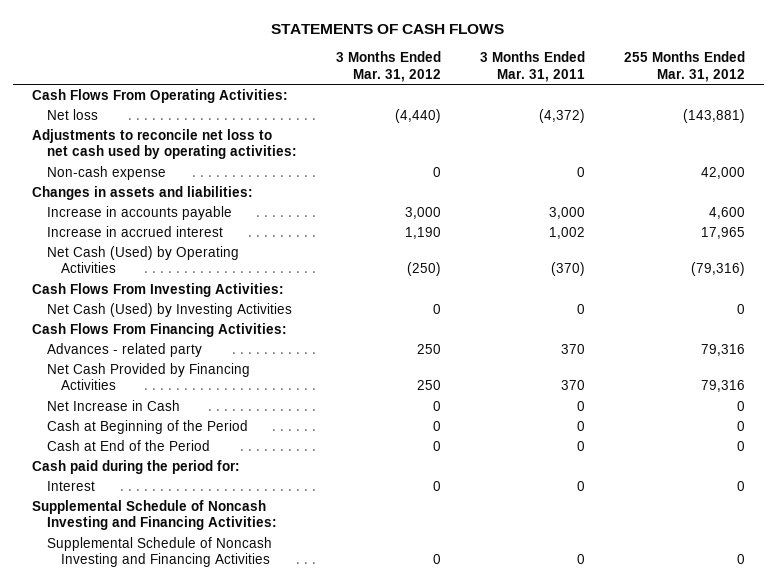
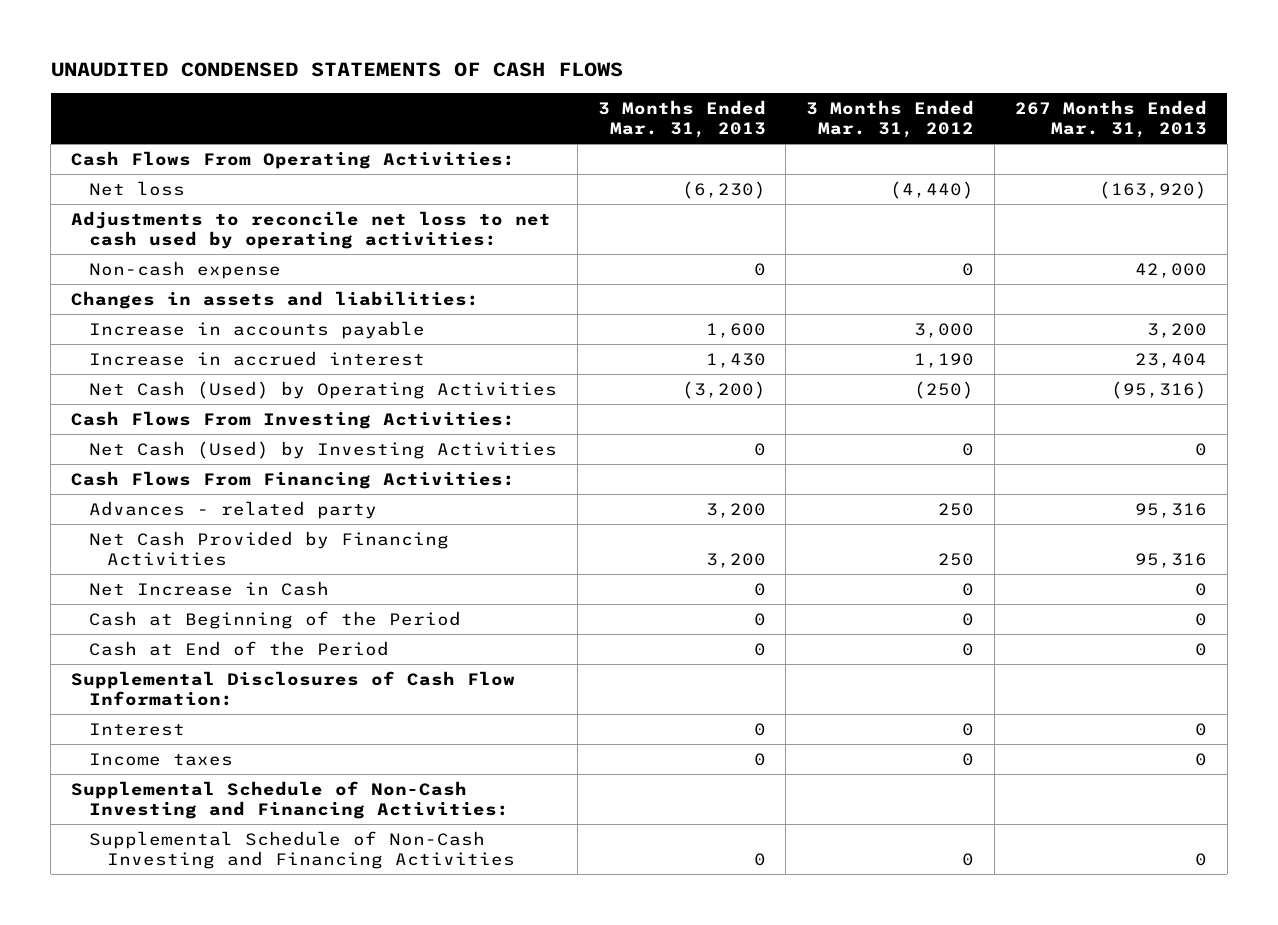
[271,23,505,34] STATEMENTS OF CASH FLOWS -> [50,62,623,78] UNAUDITED CONDENSED STATEMENTS OF CASH FLOWS
[479,51,585,82] 3 Months Ended Mar. 31, 2011 -> none
[623,51,745,82] 255 Months Ended Mar. 31, 2012 -> none
none -> [597,99,766,139] 3 Months Ended Mar. 31, 2013
none -> [1015,99,1208,139] 267 Months Ended Mar. 31, 2013
[32,459,241,474] Cash paid during the period for: -> none
none -> [71,670,516,707] Supplemental Disclosures of Cash Flow Information:
none -> [88,752,233,766] Income taxes
[32,499,277,531] Supplemental Schedule of Noncash Investing and Financing Activities: -> [71,780,509,820] Supplemental Schedule of Non-Cash Investing and Financing Activities:
[46,536,272,568] Supplemental Schedule of Noncash Investing and Financing Activities -> [88,830,515,870] Supplemental Schedule of Non-Cash Investing and Financing Activities

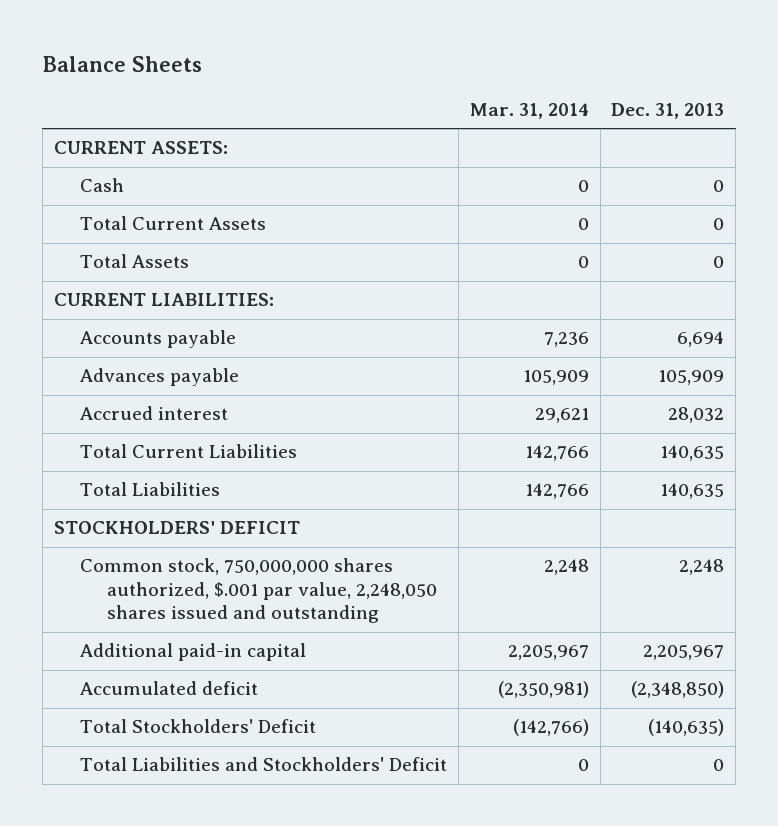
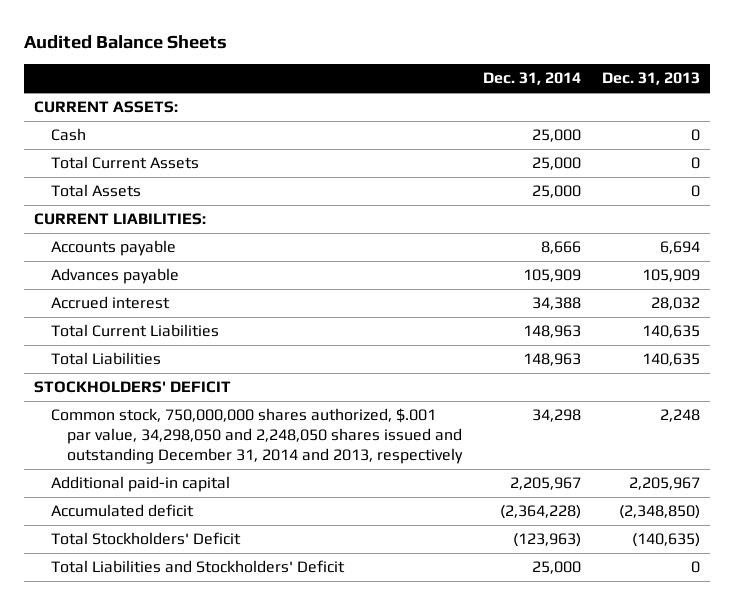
[42,55,203,72] Balance Sheets -> [23,35,227,50] Audited Balance Sheets
[469,103,589,120] Mar. 31, 2014 -> none
none -> [483,72,582,86] Dec. 31, 2014
[80,558,438,624] Common stock, 750,000,000 shares authorized, $.001 par value, 2,248,050 shares issued and outstanding -> [50,408,464,464] Common stock, 750,000,000 shares authorized, $.001 par value, 34,298,050 and 2,248,050 shares issued and outstanding December 31, 2014 and 2013, respectively

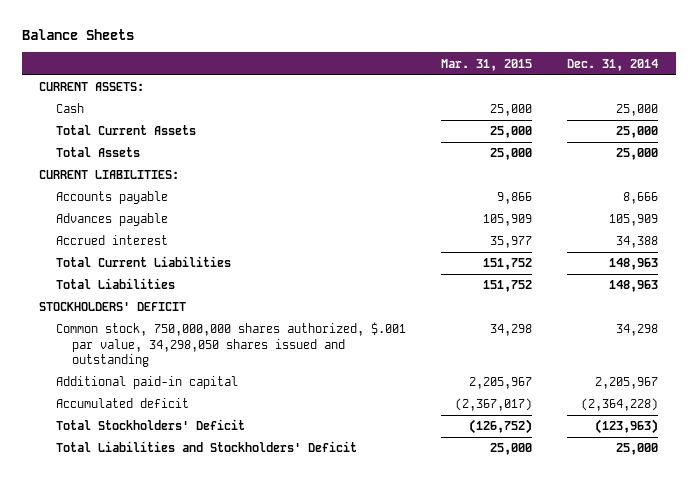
[23,35,227,50] Audited Balance Sheets -> [21,29,134,41] Balance Sheets
[601,72,700,86] Dec. 31, 2013 -> none
none -> [441,58,533,71] Mar. 31, 2015
[50,408,464,464] Common stock, 750,000,000 shares authorized, $.001 par value, 34,298,050 and 2,248,050 shares issued and outstanding December 31, 2014 and 2013, respectively -> [55,322,406,368] Common stock, 750,000,000 shares authorized, $.001 par value, 34,298,050 shares issued and outstanding

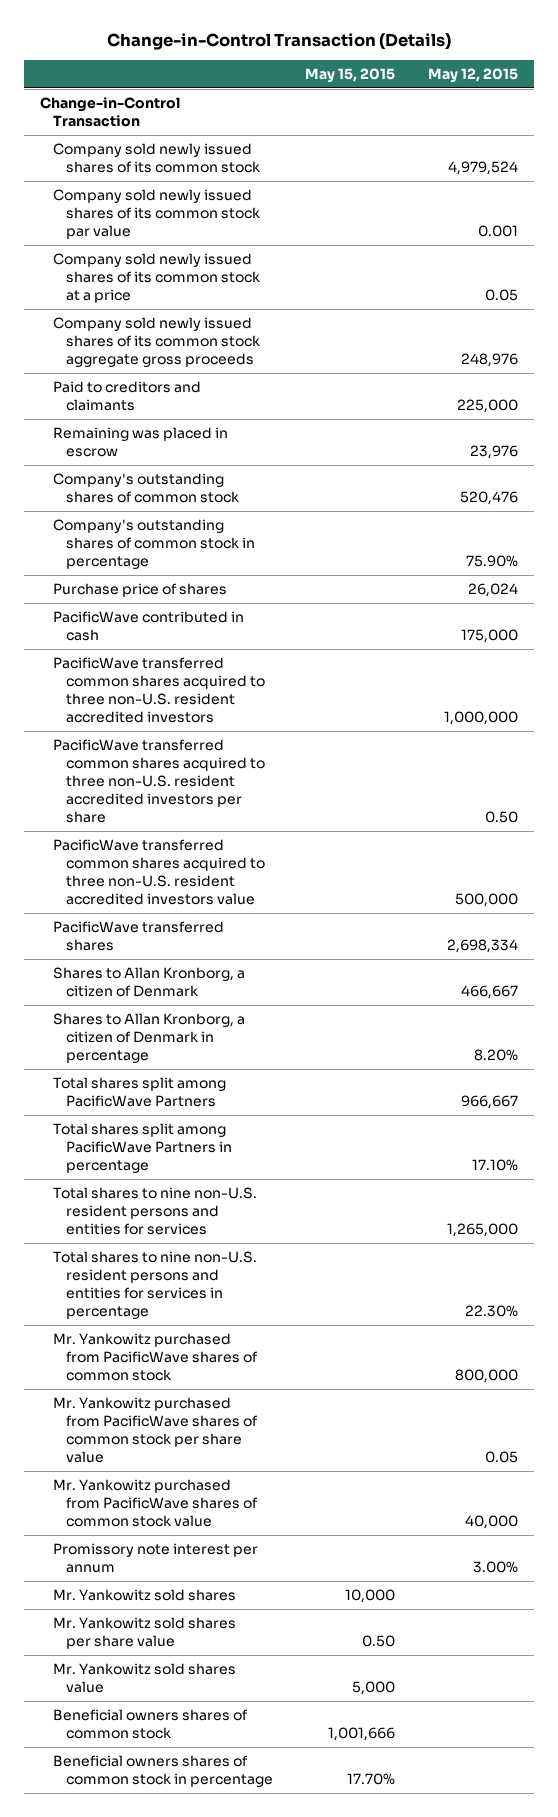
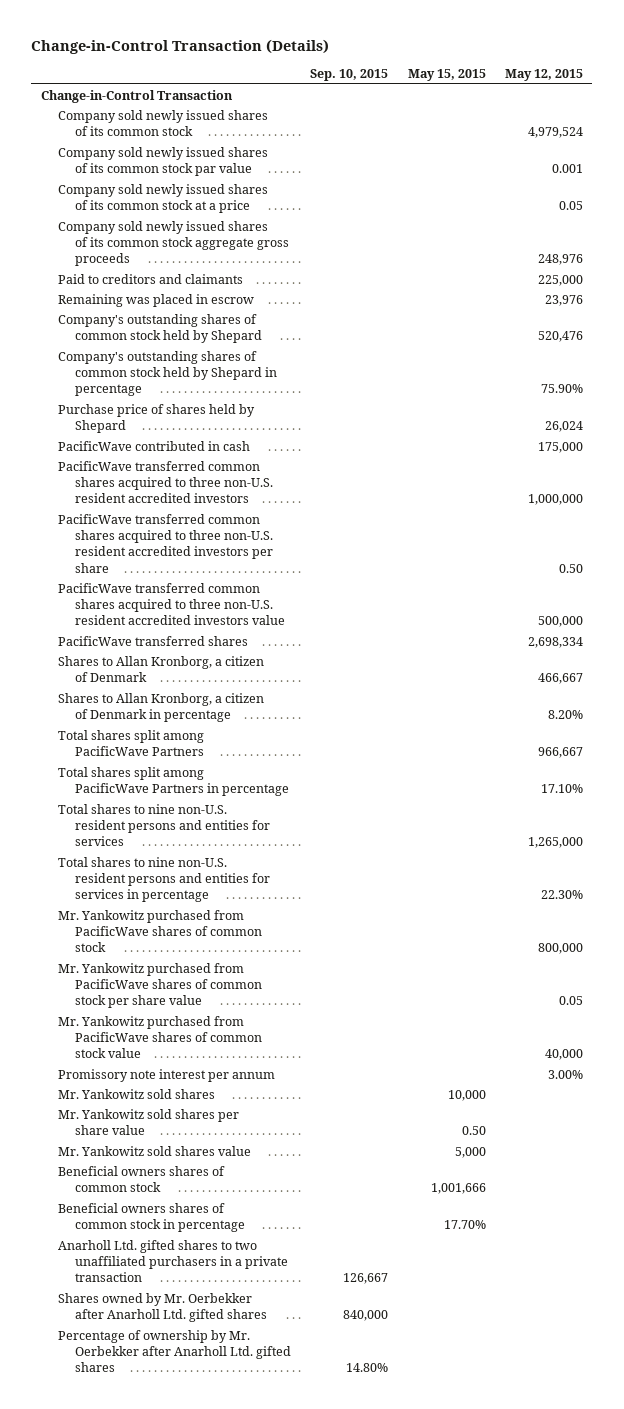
none -> [310,69,389,82] Sep. 10, 2015
[52,473,239,504] Company's outstanding shares of common stock -> [58,313,263,344] Company's outstanding shares of common stock held by Shepard
[52,519,255,570] Company's outstanding shares of common stock in percentage -> [58,350,278,397] Company's outstanding shares of common stock held by Shepard in percentage
[52,583,227,598] Purchase price of shares -> [58,403,256,434] Purchase price of shares held by Shepard
none -> [58,1239,289,1283] Anarholl Ltd. gifted shares to two unaffiliated purchasers in a private transaction
none -> [58,1292,268,1323] Shares owned by Mr. Oerbekker after Anarholl Ltd. gifted shares
none -> [58,1329,292,1373] Percentage of ownership by Mr. Oerbekker after Anarholl Ltd. gifted shares

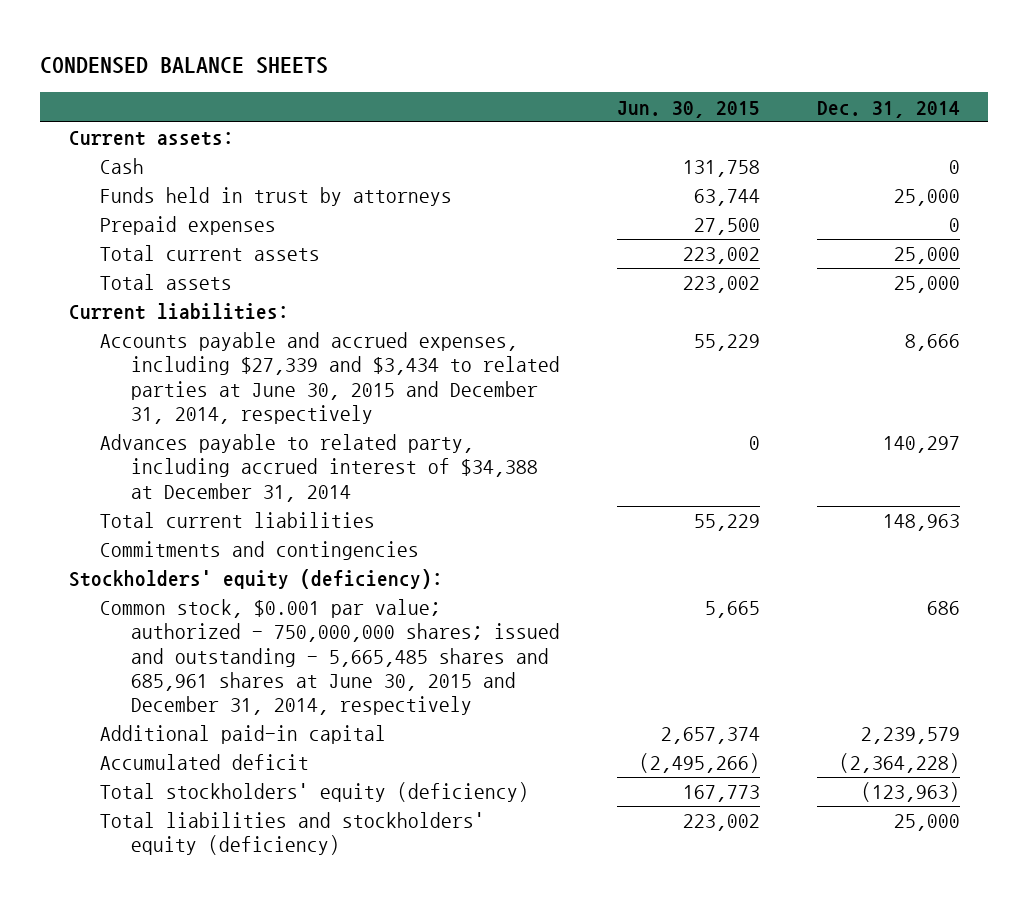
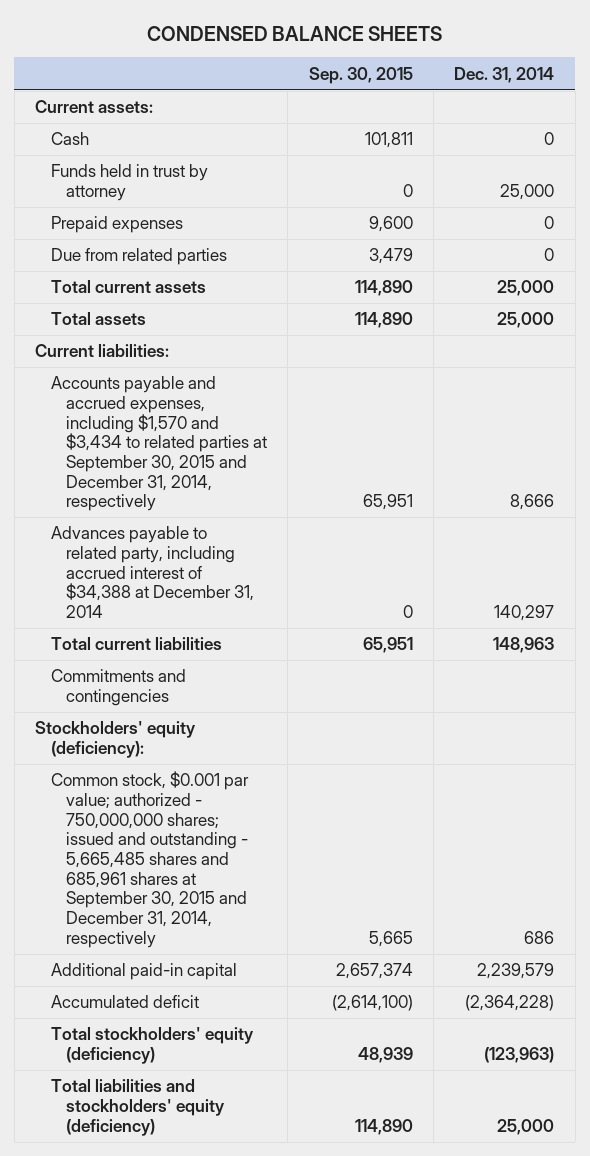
[616,100,760,118] Jun. 30, 2015 -> none
none -> [308,66,413,84] Sep. 30, 2015
[99,187,452,207] Funds held in trust by attorneys -> [50,164,208,201] Funds held in trust by attorney
none -> [50,248,227,266] Due from related parties
[99,332,560,424] Accounts payable and accrued expenses, including $27,339 and $3,434 to related parties at June 30, 2015 and December 31, 2014, respectively -> [50,376,267,512] Accounts payable and accrued expenses, including $1,570 and $3,434 to related parties at September 30, 2015 and December 31, 2014, respectively
[99,599,560,715] Common stock, $0.001 par value; authorized - 750,000,000 shares; issued and outstanding - 5,665,485 shares and 685,961 shares at June 30, 2015 and December 31, 2014, respectively -> [50,771,249,948] Common stock, $0.001 par value; authorized - 750,000,000 shares; issued and outstanding - 5,665,485 shares and 685,961 shares at September 30, 2015 and December 31, 2014, respectively

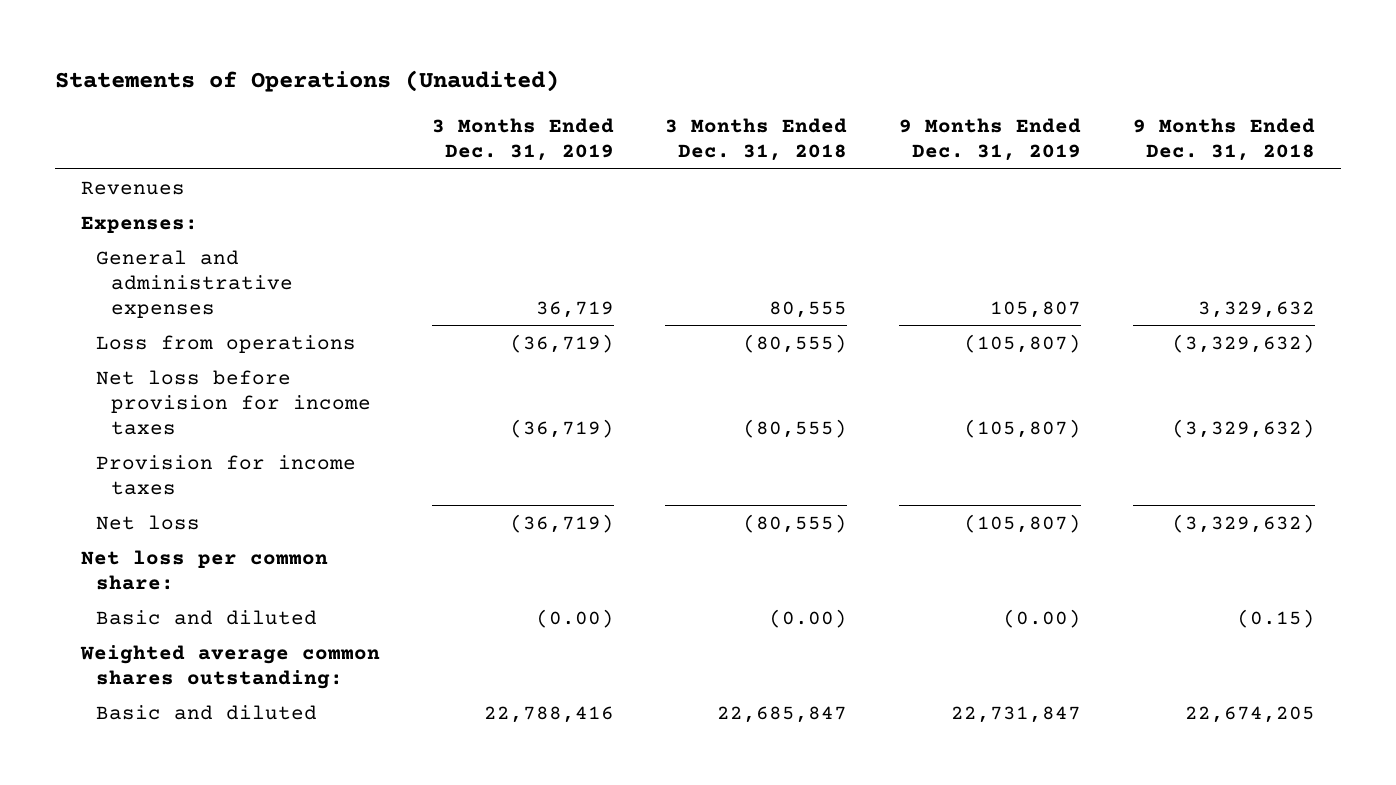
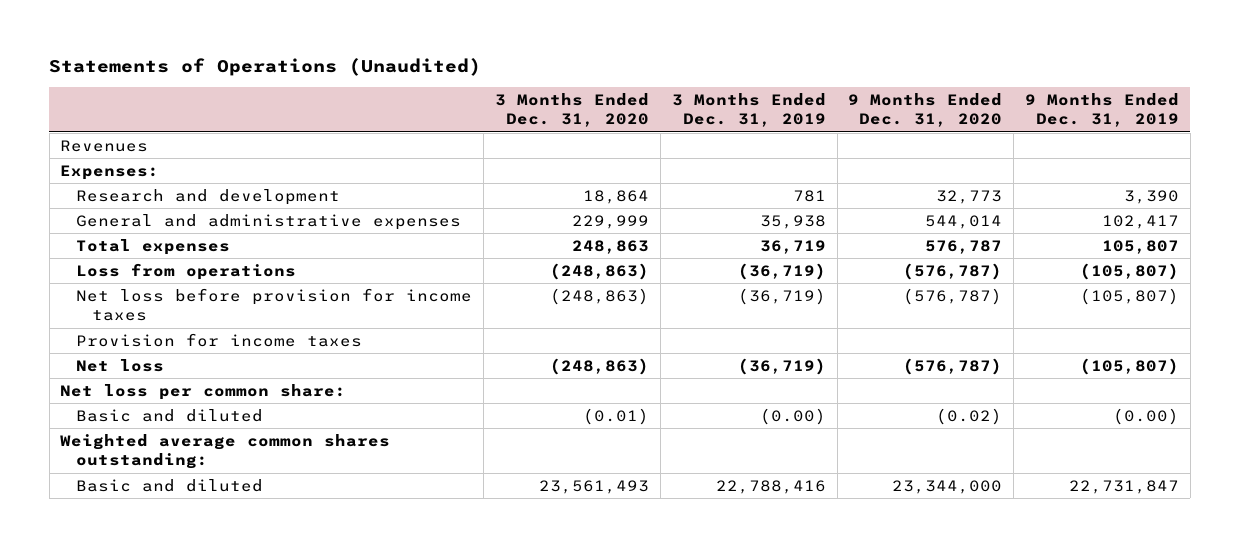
[665,118,848,162] 3 Months Ended Dec. 31, 2018 -> none
[1133,118,1316,162] 9 Months Ended Dec. 31, 2018 -> none
none -> [495,93,650,128] 3 Months Ended Dec. 31, 2020
none -> [848,93,1003,128] 9 Months Ended Dec. 31, 2020
none -> [76,188,341,205] Research and development
[535,300,614,318] 36,719 -> [759,214,826,229] 35,938
[990,300,1082,318] 105,807 -> [1102,214,1180,229] 102,417
none -> [76,238,231,255] Total expenses

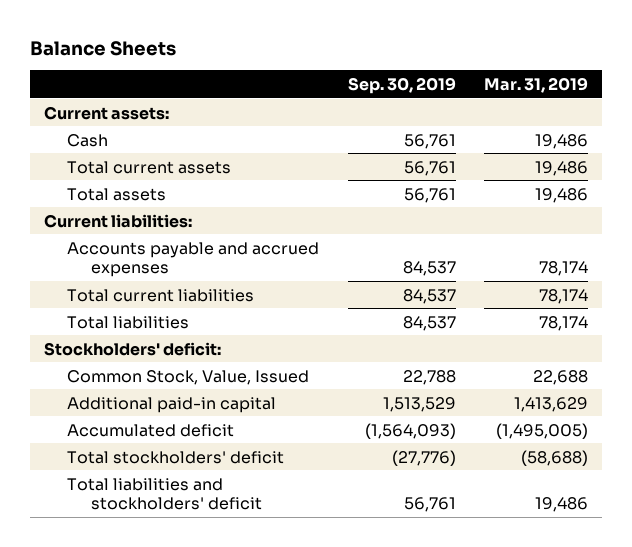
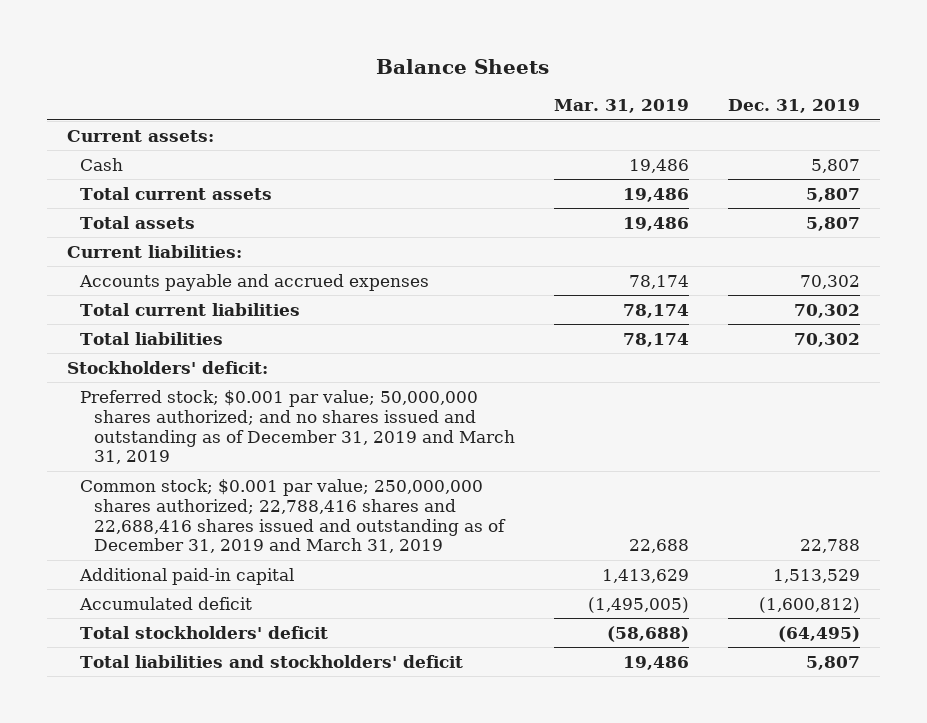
[347,76,456,94] Sep. 30, 2019 -> none
none -> [728,99,861,114] Dec. 31, 2019
none -> [80,389,515,465] Preferred stock; $0.001 par value; 50,000,000 shares authorized; and no shares issued and outstanding as of December 31, 2019 and March 31, 2019
[67,369,310,385] Common Stock, Value, Issued -> [80,478,506,554] Common stock; $0.001 par value; 250,000,000 shares authorized; 22,788,416 shares and 22,688,416 shares issued and outstanding as of December 31, 2019 and March 31, 2019

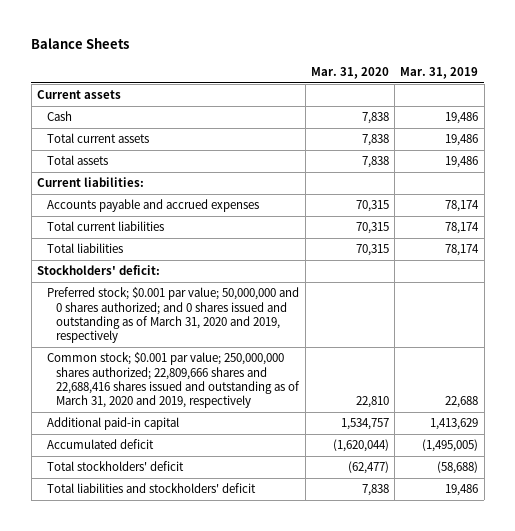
[728,99,861,114] Dec. 31, 2019 -> none
none -> [310,66,389,79] Mar. 31, 2020
[66,129,214,142] Current assets: -> [36,90,121,100] Current assets
[80,389,515,465] Preferred stock; $0.001 par value; 50,000,000 shares authorized; and no shares issued and outstanding as of December 31, 2019 and March 31, 2019 -> [46,287,299,343] Preferred stock; $0.001 par value; 50,000,000 and 0 shares authorized; and 0 shares issued and outstanding as of March 31, 2020 and 2019, respectively
[80,478,506,554] Common stock; $0.001 par value; 250,000,000 shares authorized; 22,788,416 shares and 22,688,416 shares issued and outstanding as of December 31, 2019 and March 31, 2019 -> [46,352,301,408] Common stock; $0.001 par value; 250,000,000 shares authorized; 22,809,666 shares and 22,688,416 shares issued and outstanding as of March 31, 2020 and 2019, respectively

